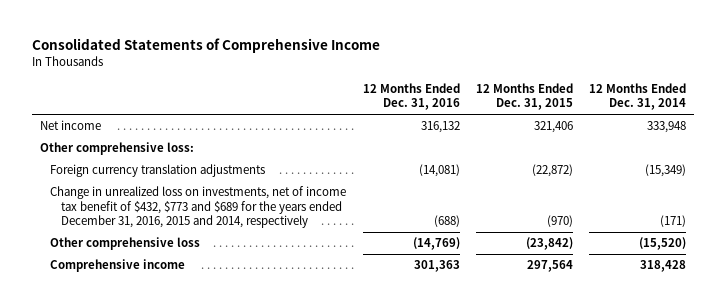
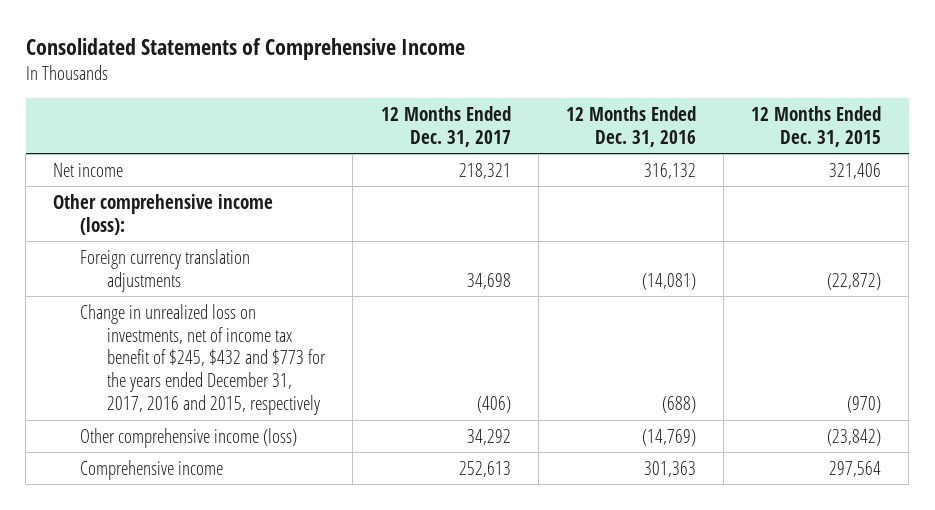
[588,82,686,111] 12 Months Ended Dec. 31, 2014 -> none
none -> [380,106,511,147] 12 Months Ended Dec. 31, 2017
[40,142,195,156] Other comprehensive loss: -> [53,193,274,235] Other comprehensive income (loss):
[50,186,347,229] Change in unrealized loss on investments, net of income tax benefit of $432, $773 and $689 for the years ended December 31, 2016, 2015 and 2014, respectively -> [80,303,327,416] Change in unrealized loss on investments, net of income tax benefit of $245, $432 and $773 for the years ended December 31, 2017, 2016 and 2015, respectively
[50,237,201,251] Other comprehensive loss -> [80,427,298,448] Other comprehensive income (loss)

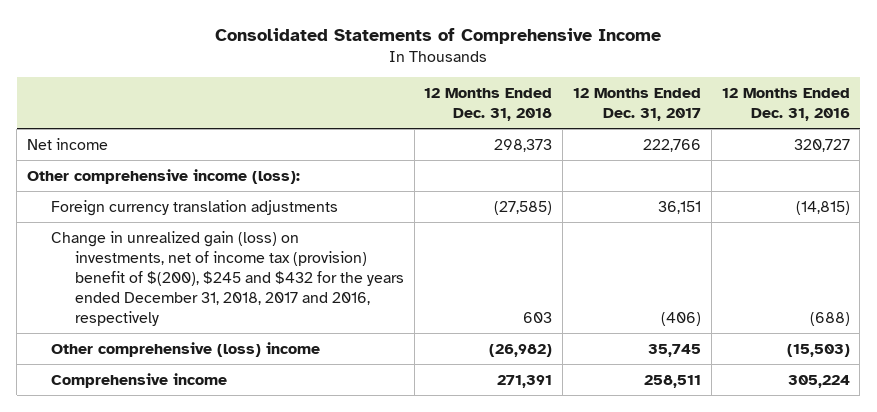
[751,106,882,147] 12 Months Ended Dec. 31, 2015 -> none
none -> [424,88,553,122] 12 Months Ended Dec. 31, 2018
[458,162,511,179] 218,321 -> [643,138,702,152] 222,766
[643,162,696,179] 316,132 -> [793,138,850,152] 320,727
[466,272,511,289] 34,698 -> [658,200,702,214] 36,151
[641,272,696,290] (14,081) -> [795,200,850,215] (14,815)
[80,303,327,416] Change in unrealized loss on investments, net of income tax benefit of $245, $432 and $773 for the years ended December 31, 2017, 2016 and 2015, respectively -> [51,230,404,327] Change in unrealized gain (loss) on investments, net of income tax (provision) benefit of $(200), $245 and $432 for the years ended December 31, 2018, 2017 and 2016, respectively
[80,427,298,448] Other comprehensive income (loss) -> [51,341,321,357] Other comprehensive (loss) income
[466,428,511,445] 34,292 -> [648,343,702,357] 35,745
[641,428,696,446] (14,769) -> [786,343,850,357] (15,503)
[458,460,511,477] 252,613 -> [644,374,702,388] 258,511
[643,460,696,477] 301,363 -> [787,374,850,388] 305,224

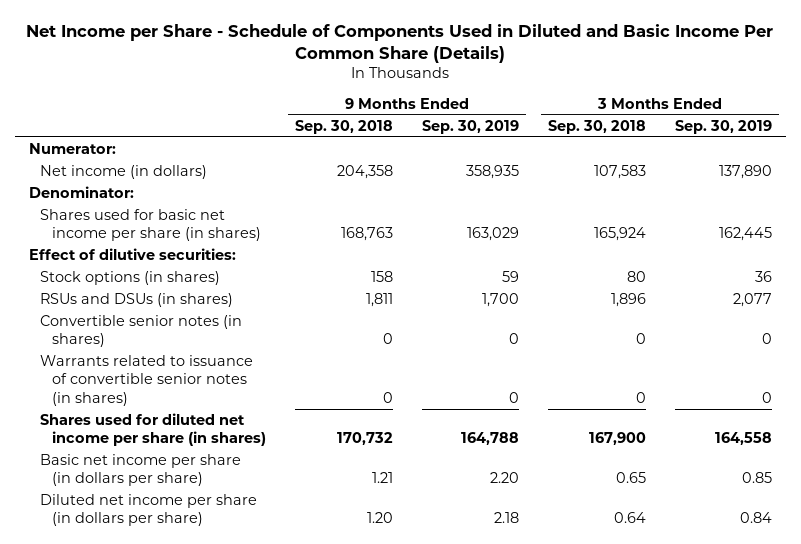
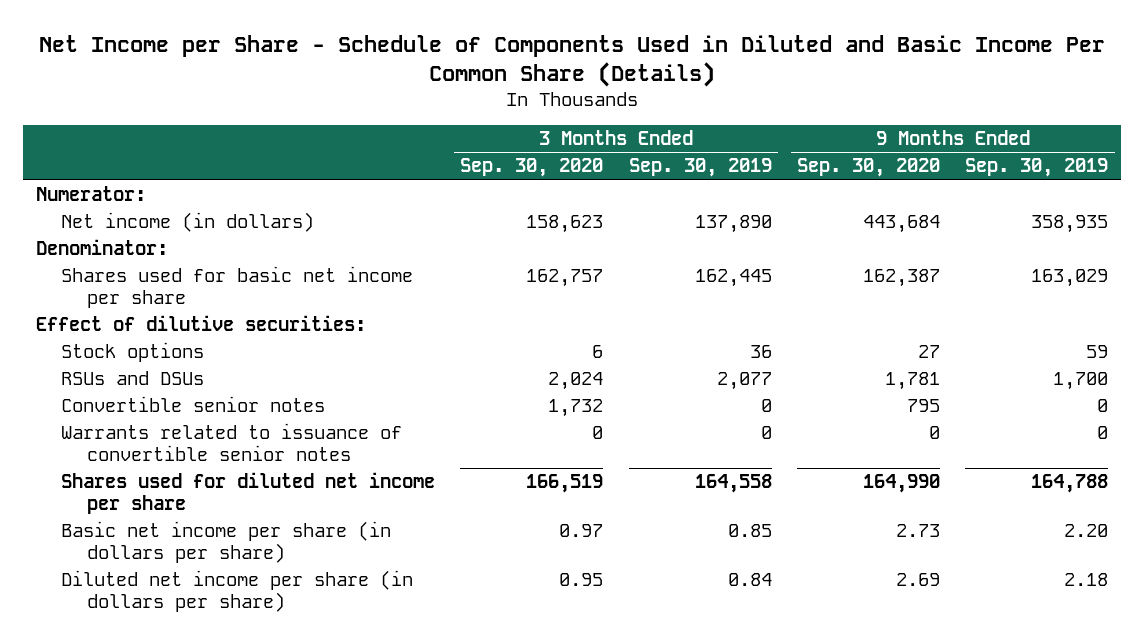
[294,119,393,134] Sep. 30, 2018 -> none
[547,119,646,134] Sep. 30, 2018 -> none
none -> [460,158,604,178] Sep. 30, 2020
none -> [796,158,940,178] Sep. 30, 2020
[40,209,261,242] Shares used for basic net income per share (in shares) -> [61,266,414,309] Shares used for basic net income per share
[40,271,221,286] Stock options (in shares) -> [61,342,205,363] Stock options
[40,293,234,308] RSUs and DSUs (in shares) -> [61,371,205,386] RSUs and DSUs
[40,315,243,348] Convertible senior notes (in shares) -> [61,396,326,413] Convertible senior notes
[40,355,254,406] Warrants related to issuance of convertible senior notes (in shares) -> [61,423,403,462] Warrants related to issuance of convertible senior notes
[40,413,266,447] Shares used for diluted net income per share (in shares) -> [61,472,436,515] Shares used for diluted net income per share

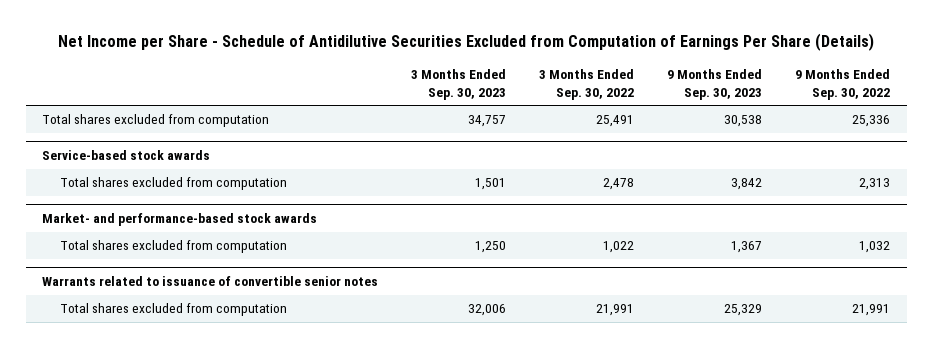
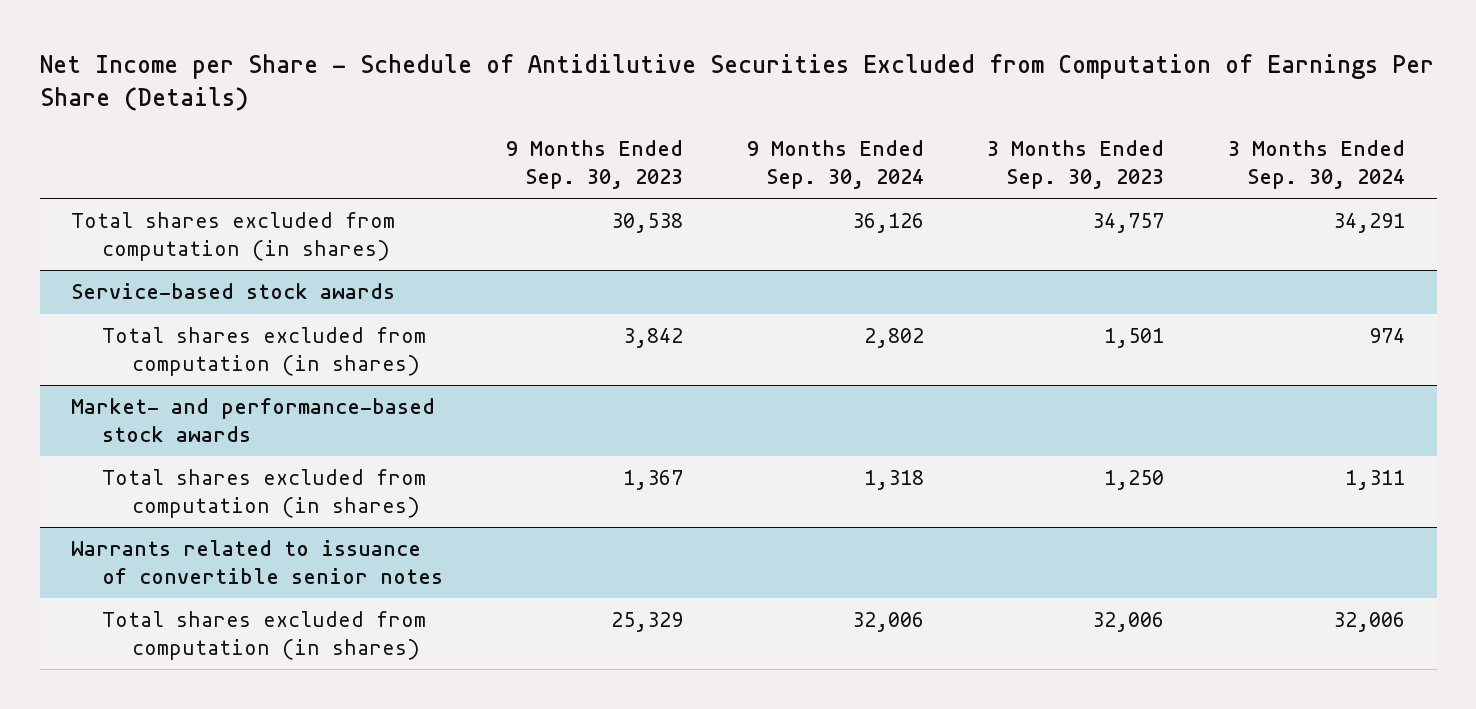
[539,69,635,100] 3 Months Ended Sep. 30, 2022 -> none
[795,69,891,100] 9 Months Ended Sep. 30, 2022 -> none
none -> [746,140,924,189] 9 Months Ended Sep. 30, 2024
none -> [1227,140,1405,189] 3 Months Ended Sep. 30, 2024
[42,114,270,128] Total shares excluded from computation -> [71,212,396,261] Total shares excluded from computation (in shares)
[60,177,288,191] Total shares excluded from computation -> [101,327,426,376] Total shares excluded from computation (in shares)
[60,240,288,254] Total shares excluded from computation -> [101,469,426,518] Total shares excluded from computation (in shares)
[60,303,288,317] Total shares excluded from computation -> [101,611,426,660] Total shares excluded from computation (in shares)

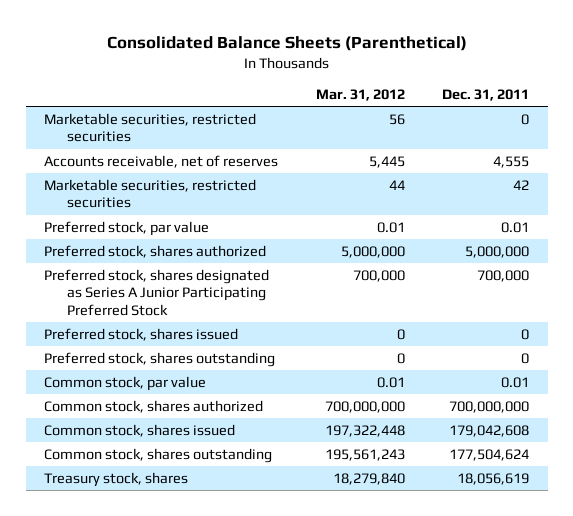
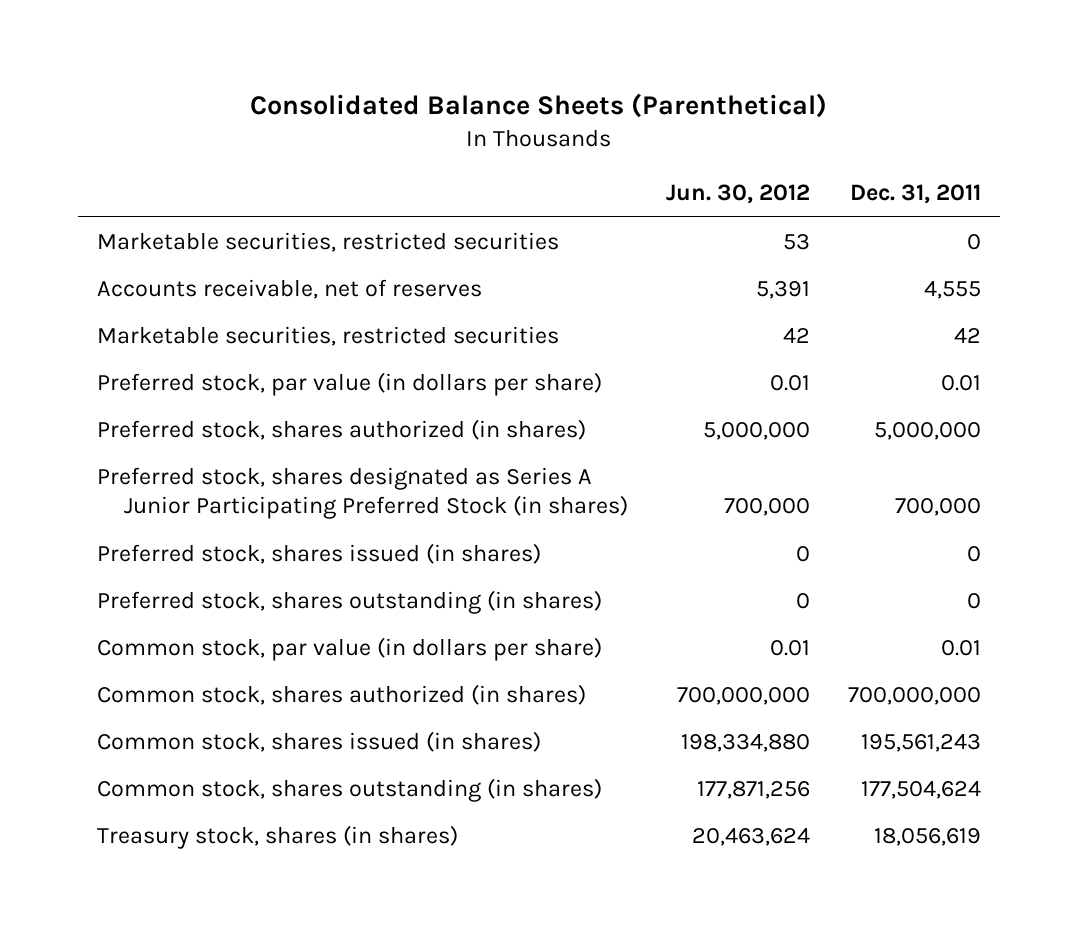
[315,89,405,102] Mar. 31, 2012 -> none
none -> [665,184,810,205] Jun. 30, 2012
[44,220,210,236] Preferred stock, par value -> [96,372,602,397] Preferred stock, par value (in dollars per share)
[44,244,267,258] Preferred stock, shares authorized -> [96,419,586,441] Preferred stock, shares authorized (in shares)
[44,268,270,317] Preferred stock, shares designated as Series A Junior Participating Preferred Stock -> [96,467,628,520] Preferred stock, shares designated as Series A Junior Participating Preferred Stock (in shares)
[44,327,239,341] Preferred stock, shares issued -> [96,543,541,565] Preferred stock, shares issued (in shares)
[44,351,276,367] Preferred stock, shares outstanding -> [96,590,602,615] Preferred stock, shares outstanding (in shares)
[44,375,207,391] Common stock, par value -> [96,637,602,662] Common stock, par value (in dollars per share)
[44,399,264,413] Common stock, shares authorized -> [96,684,586,706] Common stock, shares authorized (in shares)
[44,423,236,437] Common stock, shares issued -> [96,731,541,753] Common stock, shares issued (in shares)
[449,424,530,437] 179,042,608 -> [860,734,981,753] 195,561,243
[44,447,273,463] Common stock, shares outstanding -> [96,778,602,803] Common stock, shares outstanding (in shares)
[44,471,189,487] Treasury stock, shares -> [96,825,458,850] Treasury stock, shares (in shares)

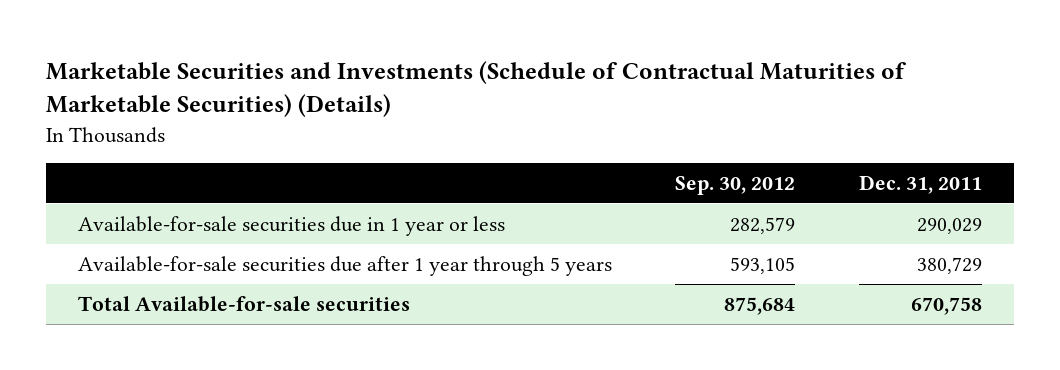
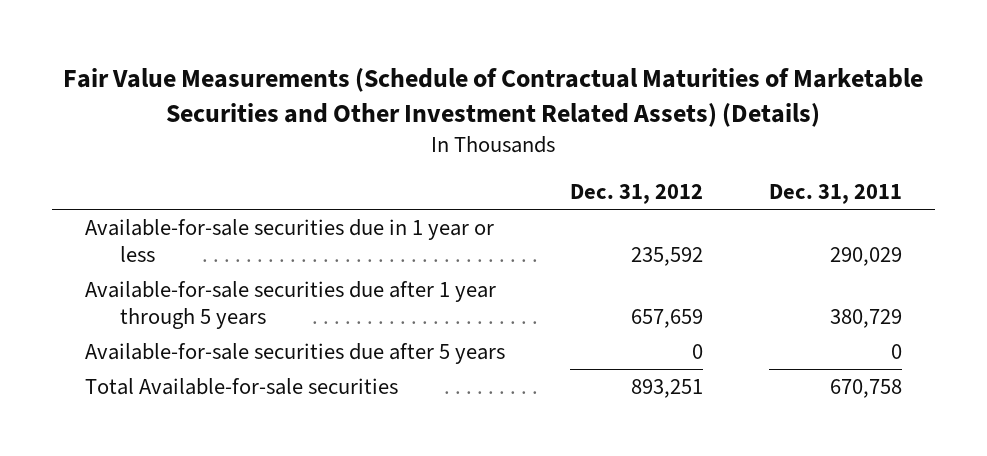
[45,61,906,118] Marketable Securities and Investments (Schedule of Contractual Maturities of Marketable Securities) (Details) -> [63,67,924,127] Fair Value Measurements (Schedule of Contractual Maturities of Marketable Securities and Other Investment Related Assets) (Details)
[675,175,796,195] Sep. 30, 2012 -> none
none -> [570,184,704,205] Dec. 31, 2012
none -> [84,342,505,364] Available-for-sale securities due after 5 years

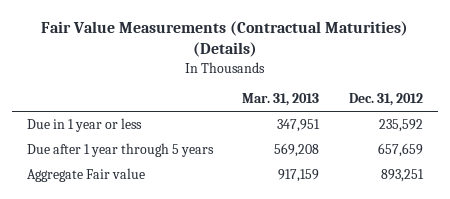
[63,67,924,127] Fair Value Measurements (Schedule of Contractual Maturities of Marketable Securities and Other Investment Related Assets) (Details) -> [40,20,408,58] Fair Value Measurements (Contractual Maturities) (Details)
[769,184,903,205] Dec. 31, 2011 -> none
none -> [242,93,320,107] Mar. 31, 2013
[84,342,505,364] Available-for-sale securities due after 5 years -> none
[84,218,494,262] Available-for-sale securities due in 1 year or less -> [26,118,142,133] Due in 1 year or less
[84,280,496,329] Available-for-sale securities due after 1 year through 5 years -> [26,143,214,158] Due after 1 year through 5 years
[84,377,398,395] Total Available-for-sale securities -> [26,168,145,183] Aggregate Fair value

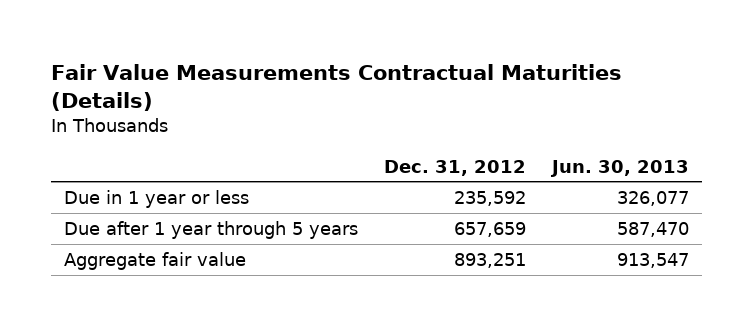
[40,20,408,58] Fair Value Measurements (Contractual Maturities) (Details) -> [51,63,623,111] Fair Value Measurements Contractual Maturities (Details)
[242,93,320,107] Mar. 31, 2013 -> none
none -> [550,159,690,177] Jun. 30, 2013
[26,168,145,183] Aggregate Fair value -> [64,252,247,271] Aggregate fair value

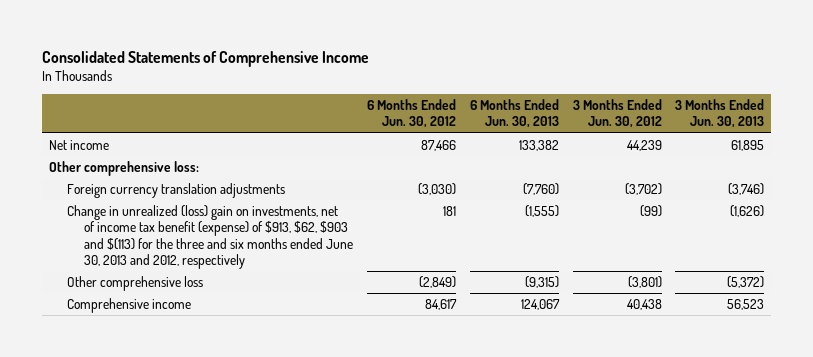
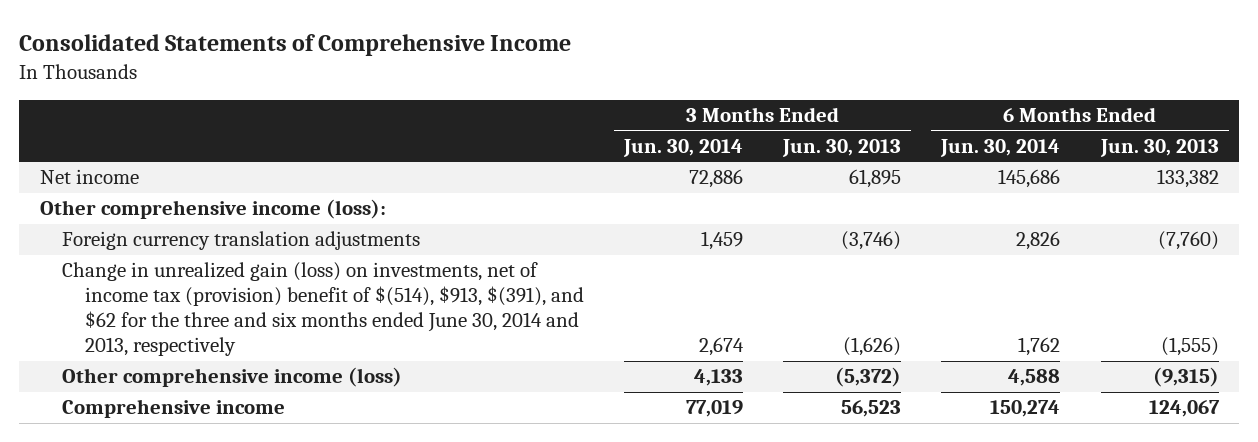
[366,99,456,129] 6 Months Ended Jun. 30, 2012 -> none
[572,99,662,129] 3 Months Ended Jun. 30, 2012 -> none
none -> [622,138,743,157] Jun. 30, 2014
none -> [940,138,1061,157] Jun. 30, 2014
[48,161,199,177] Other comprehensive loss: -> [39,199,386,220] Other comprehensive income (loss):
[66,205,354,270] Change in unrealized (loss) gain on investments, net of income tax benefit (expense) of $913, $62, $903 and $(113) for the three and six months ended June 30, 2013 and 2012, respectively -> [62,262,584,357] Change in unrealized gain (loss) on investments, net of income tax (provision) benefit of $(514), $913, $(391), and $62 for the three and six months ended June 30, 2014 and 2013, respectively
[66,276,203,292] Other comprehensive loss -> [62,367,403,388] Other comprehensive income (loss)

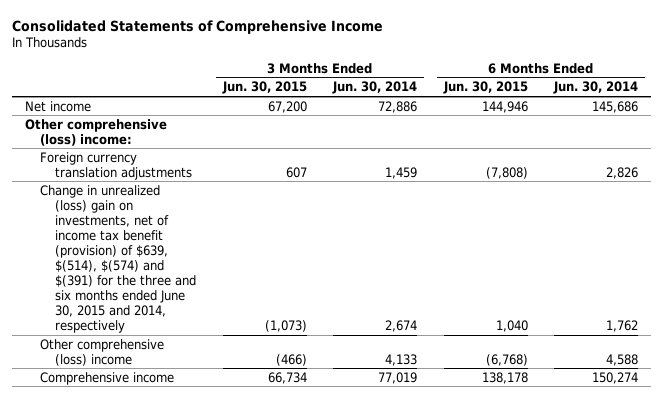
[782,138,902,157] Jun. 30, 2013 -> none
[1099,138,1219,157] Jun. 30, 2013 -> none
none -> [221,81,307,95] Jun. 30, 2015
none -> [442,81,528,95] Jun. 30, 2015
[39,199,386,220] Other comprehensive income (loss): -> [24,118,167,146] Other comprehensive (loss) income:
[62,262,584,357] Change in unrealized gain (loss) on investments, net of income tax (provision) benefit of $(514), $913, $(391), and $62 for the three and six months ended June 30, 2014 and 2013, respectively -> [40,184,197,333] Change in unrealized (loss) gain on investments, net of income tax benefit (provision) of $639, $(514), $(574) and $(391) for the three and six months ended June 30, 2015 and 2014, respectively
[62,367,403,388] Other comprehensive income (loss) -> [40,338,165,366] Other comprehensive (loss) income

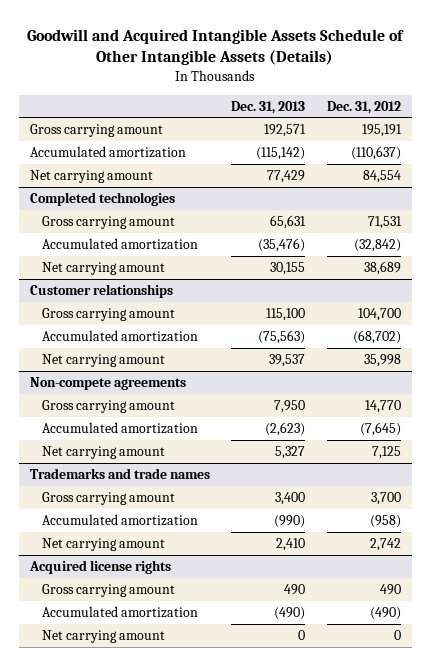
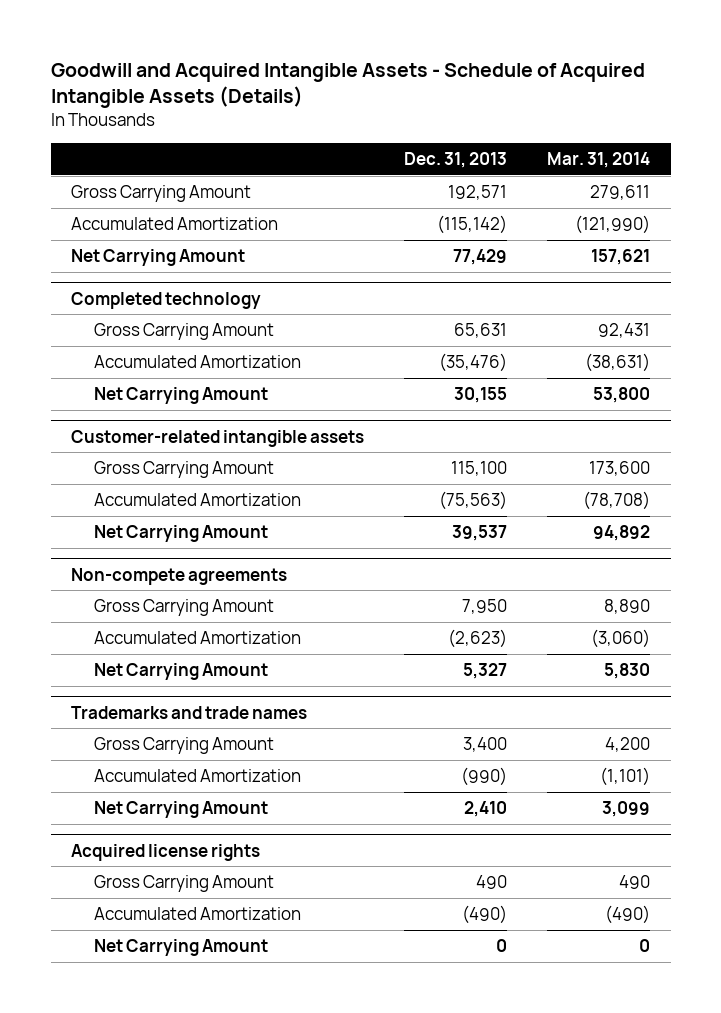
[27,28,405,66] Goodwill and Acquired Intangible Assets Schedule of Other Intangible Assets (Details) -> [50,63,645,109] Goodwill and Acquired Intangible Assets - Schedule of Acquired Intangible Assets (Details)
[326,100,401,114] Dec. 31, 2012 -> none
none -> [547,152,651,169] Mar. 31, 2014
[29,192,175,207] Completed technologies -> none
[29,284,173,299] Customer relationships -> none
[29,124,163,138] Gross carrying amount -> [70,184,251,202] Gross Carrying Amount
[29,146,186,159] Accumulated amortization -> [70,216,278,230] Accumulated Amortization
[29,170,153,184] Net carrying amount -> [70,248,245,266] Net Carrying Amount
none -> [70,291,261,309] Completed technology
[41,216,175,230] Gross carrying amount -> [93,322,274,340] Gross Carrying Amount
[41,238,198,251] Accumulated amortization -> [93,354,301,368] Accumulated Amortization
[41,262,165,276] Net carrying amount -> [93,386,268,404] Net Carrying Amount
none -> [70,429,364,447] Customer-related intangible assets
[41,308,175,322] Gross carrying amount -> [93,460,274,478] Gross Carrying Amount
[41,330,198,343] Accumulated amortization -> [93,492,301,506] Accumulated Amortization
[41,354,165,368] Net carrying amount -> [93,524,268,542] Net Carrying Amount
[41,400,175,414] Gross carrying amount -> [93,598,274,616] Gross Carrying Amount
[41,422,198,435] Accumulated amortization -> [93,630,301,644] Accumulated Amortization
[41,446,165,460] Net carrying amount -> [93,662,268,680] Net Carrying Amount
[41,492,175,506] Gross carrying amount -> [93,736,274,754] Gross Carrying Amount
[41,514,198,527] Accumulated amortization -> [93,768,301,782] Accumulated Amortization
[41,538,165,552] Net carrying amount -> [93,800,268,818] Net Carrying Amount
[41,584,175,598] Gross carrying amount -> [93,874,274,892] Gross Carrying Amount
[41,606,198,619] Accumulated amortization -> [93,906,301,920] Accumulated Amortization
[41,630,165,644] Net carrying amount -> [93,938,268,956] Net Carrying Amount

